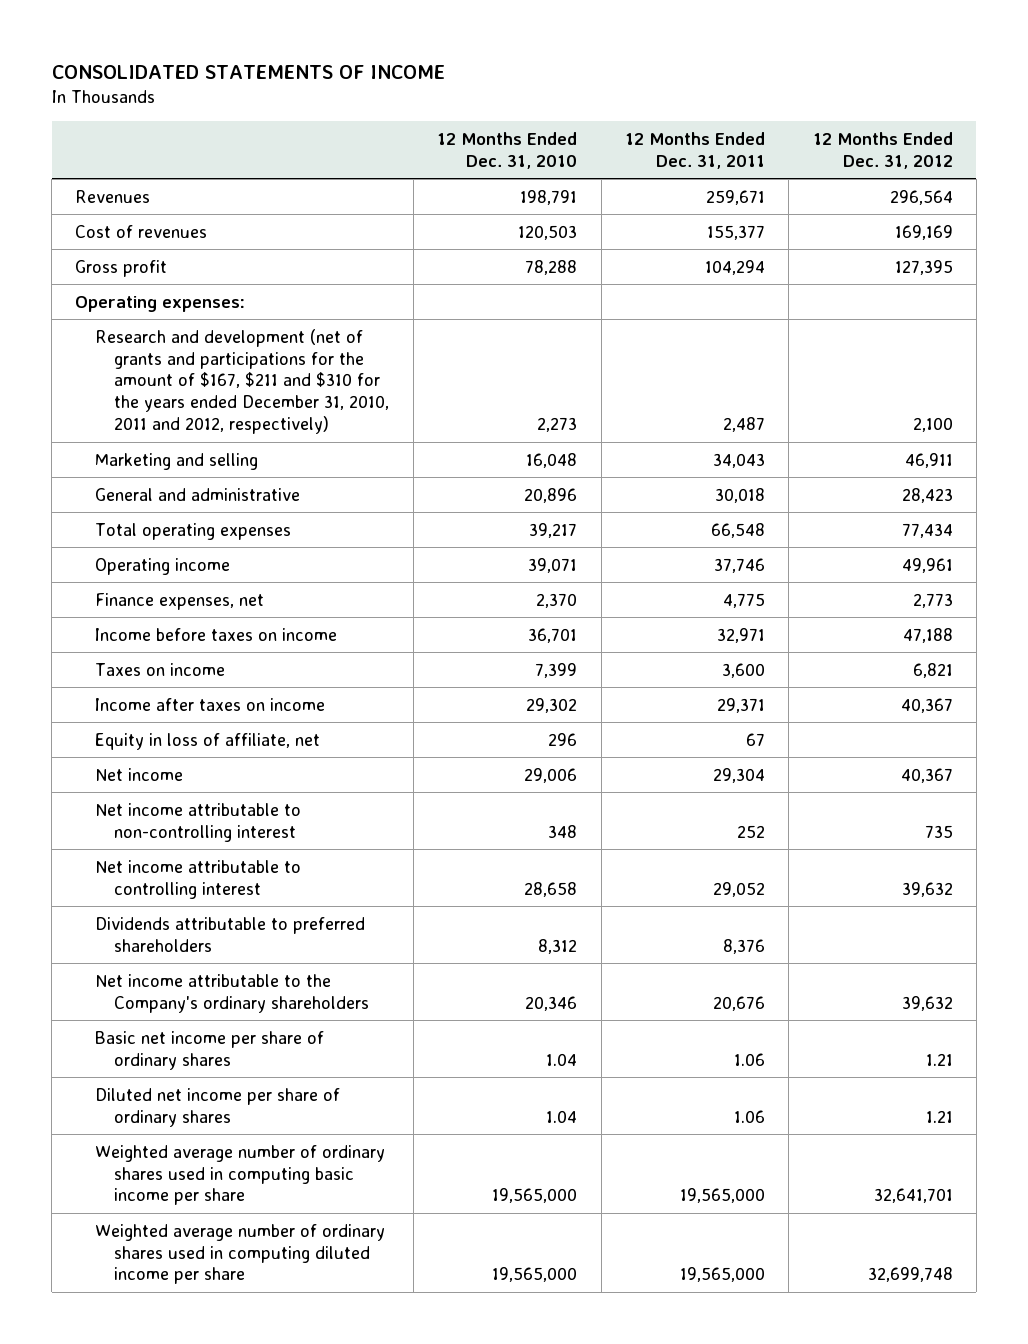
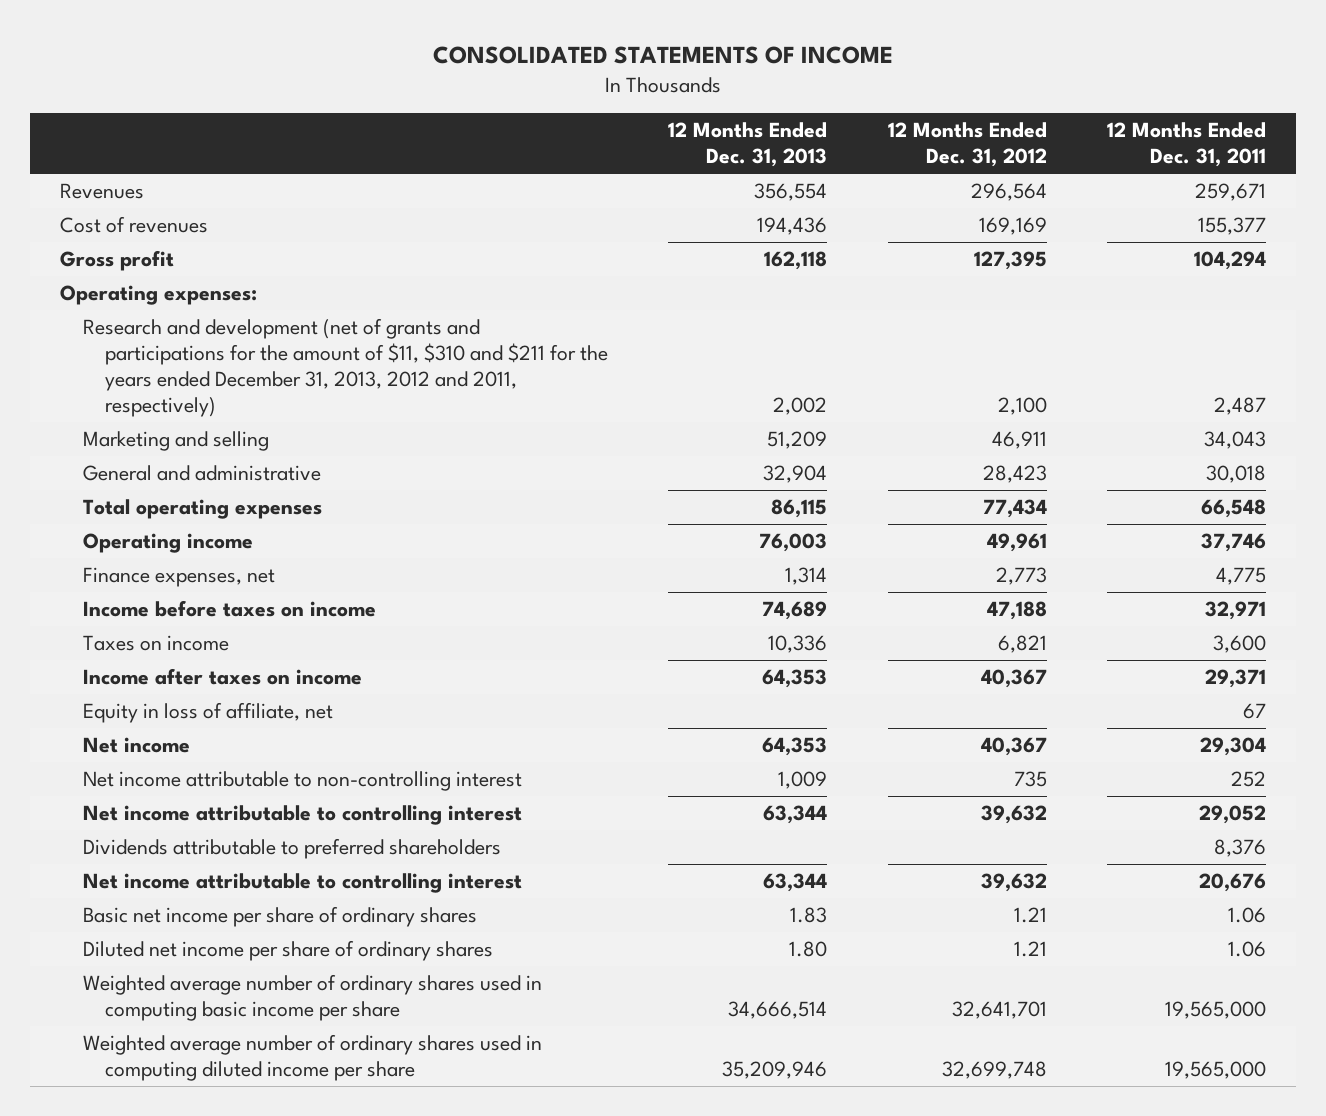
[437,131,578,169] 12 Months Ended Dec. 31, 2010 -> none
none -> [668,122,828,168] 12 Months Ended Dec. 31, 2013
[94,328,390,434] Research and development (net of grants and participations for the amount of $167, $211 and $310 for the years ended December 31, 2010, 2011 and 2012, respectively) -> [82,317,608,417] Research and development (net of grants and participations for the amount of $11, $310 and $211 for the years ended December 31, 2013, 2012 and 2011, respectively)
[94,973,370,1013] Net income attributable to the Company's ordinary shareholders -> [82,872,522,893] Net income attributable to controlling interest

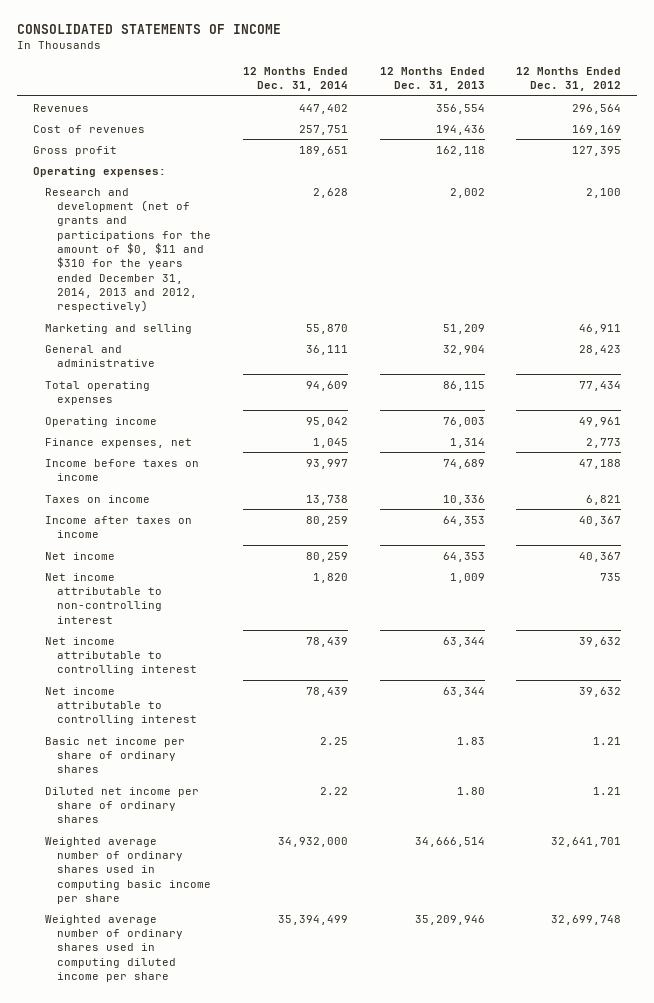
[1106,122,1266,168] 12 Months Ended Dec. 31, 2011 -> none
none -> [242,67,348,92] 12 Months Ended Dec. 31, 2014
[82,317,608,417] Research and development (net of grants and participations for the amount of $11, $310 and $211 for the years ended December 31, 2013, 2012 and 2011, respectively) -> [44,187,211,313] Research and development (net of grants and participations for the amount of $0, $11 and $310 for the years ended December 31, 2014, 2013 and 2012, respectively)
[82,701,333,723] Equity in loss of affiliate, net -> none
[82,837,501,859] Dividends attributable to preferred shareholders -> none

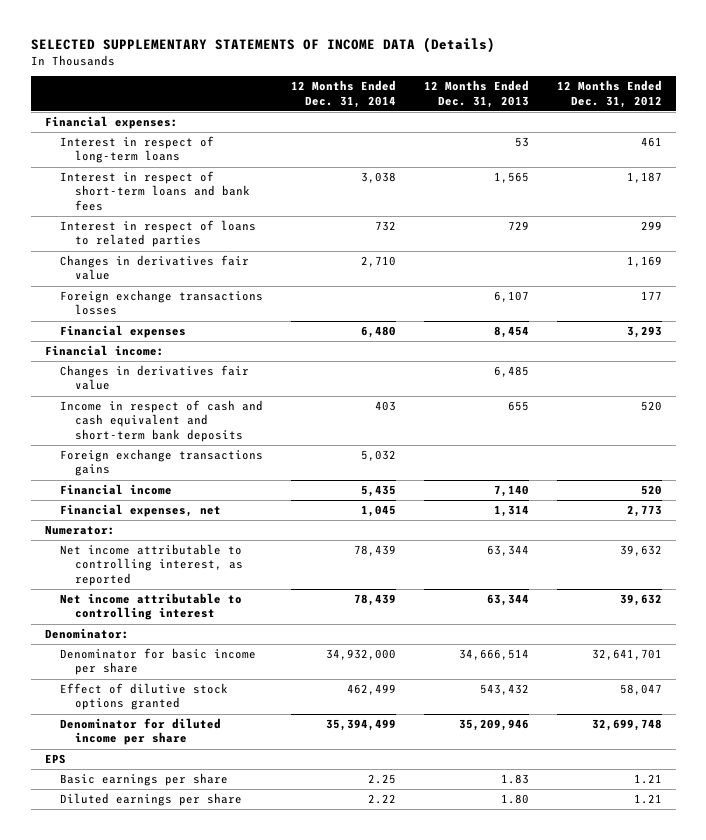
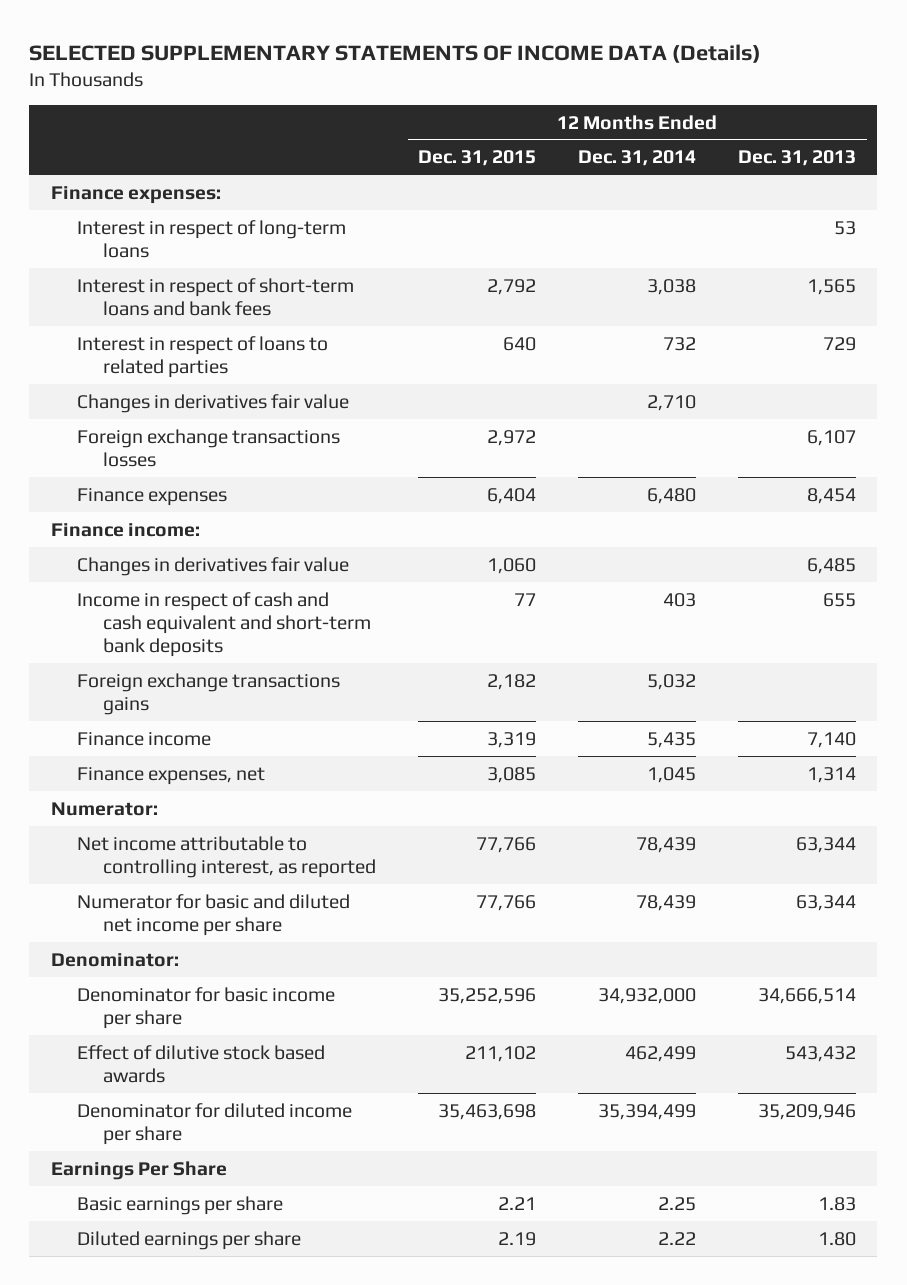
[556,80,662,108] 12 Months Ended Dec. 31, 2012 -> none
none -> [418,150,537,167] Dec. 31, 2015
[44,116,178,130] Financial expenses: -> [50,185,221,204] Finance expenses:
[59,325,186,339] Financial expenses -> [76,487,227,506] Finance expenses
[44,345,164,357] Financial income: -> [50,522,200,537] Finance income:
[59,484,172,496] Financial income -> [76,731,211,746] Finance income
[59,504,221,518] Financial expenses, net -> [76,766,265,785] Finance expenses, net
[59,593,242,621] Net income attributable to controlling interest -> [76,893,350,936] Numerator for basic and diluted net income per share
[59,683,228,711] Effect of dilutive stock options granted -> [76,1044,325,1083] Effect of dilutive stock based awards
[44,754,66,765] EPS -> [50,1160,227,1180] Earnings Per Share

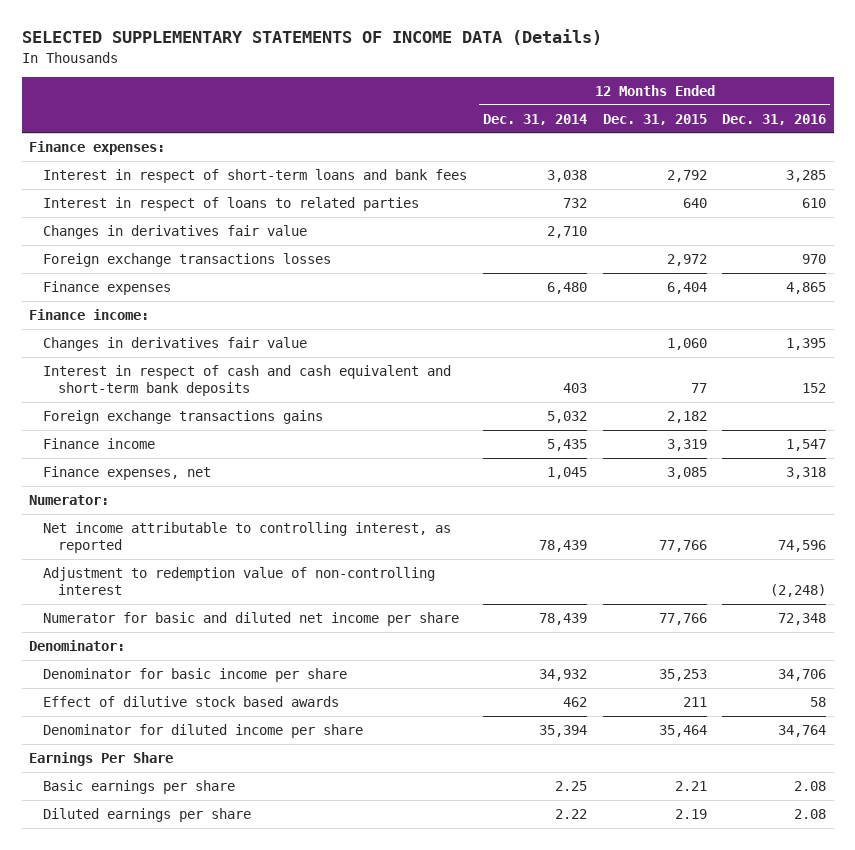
[738,150,857,167] Dec. 31, 2013 -> none
none -> [722,113,827,125] Dec. 31, 2016
[76,219,346,258] Interest in respect of long-term loans -> none
[76,591,372,658] Income in respect of cash and cash equivalent and short-term bank deposits -> [43,365,452,396] Interest in respect of cash and cash equivalent and short-term bank deposits
none -> [43,567,436,595] Adjustment to redemption value of non-controlling interest
[438,987,537,1004] 35,252,596 -> [658,669,707,682] 35,253
[598,987,697,1004] 34,932,000 -> [538,669,587,682] 34,932
[465,1045,537,1062] 211,102 -> [682,697,707,708] 211
[625,1045,697,1062] 462,499 -> [562,697,587,708] 462
[438,1103,537,1120] 35,463,698 -> [658,725,707,738] 35,464
[598,1103,697,1120] 35,394,499 -> [538,725,587,738] 35,394

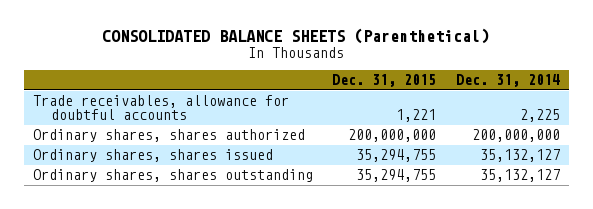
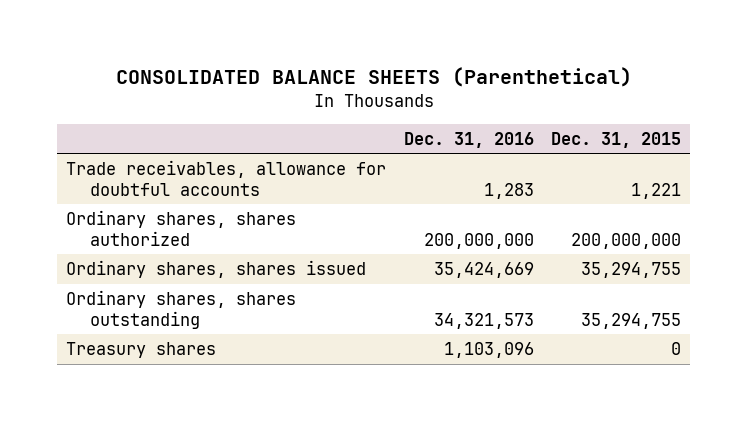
[455,74,560,88] Dec. 31, 2014 -> none
none -> [403,131,534,148] Dec. 31, 2016
none -> [65,342,216,359] Treasury shares

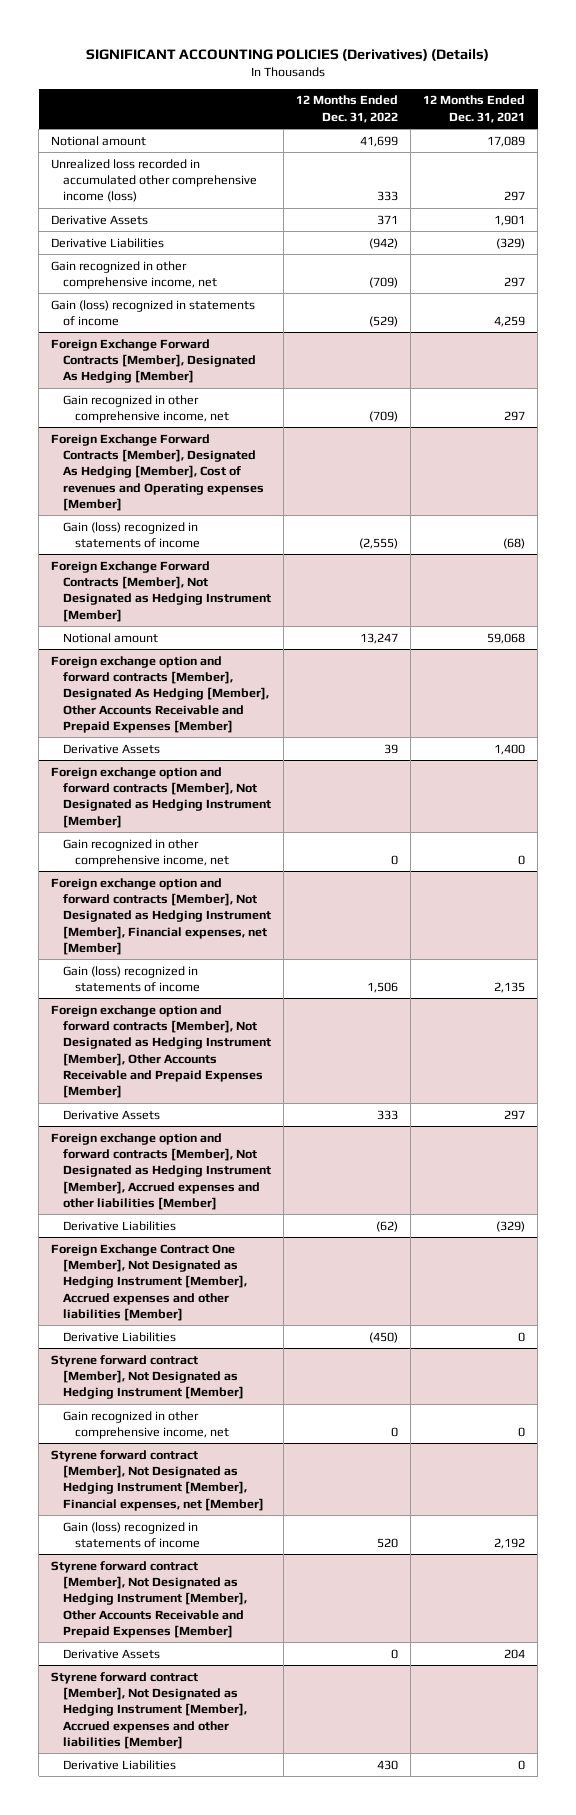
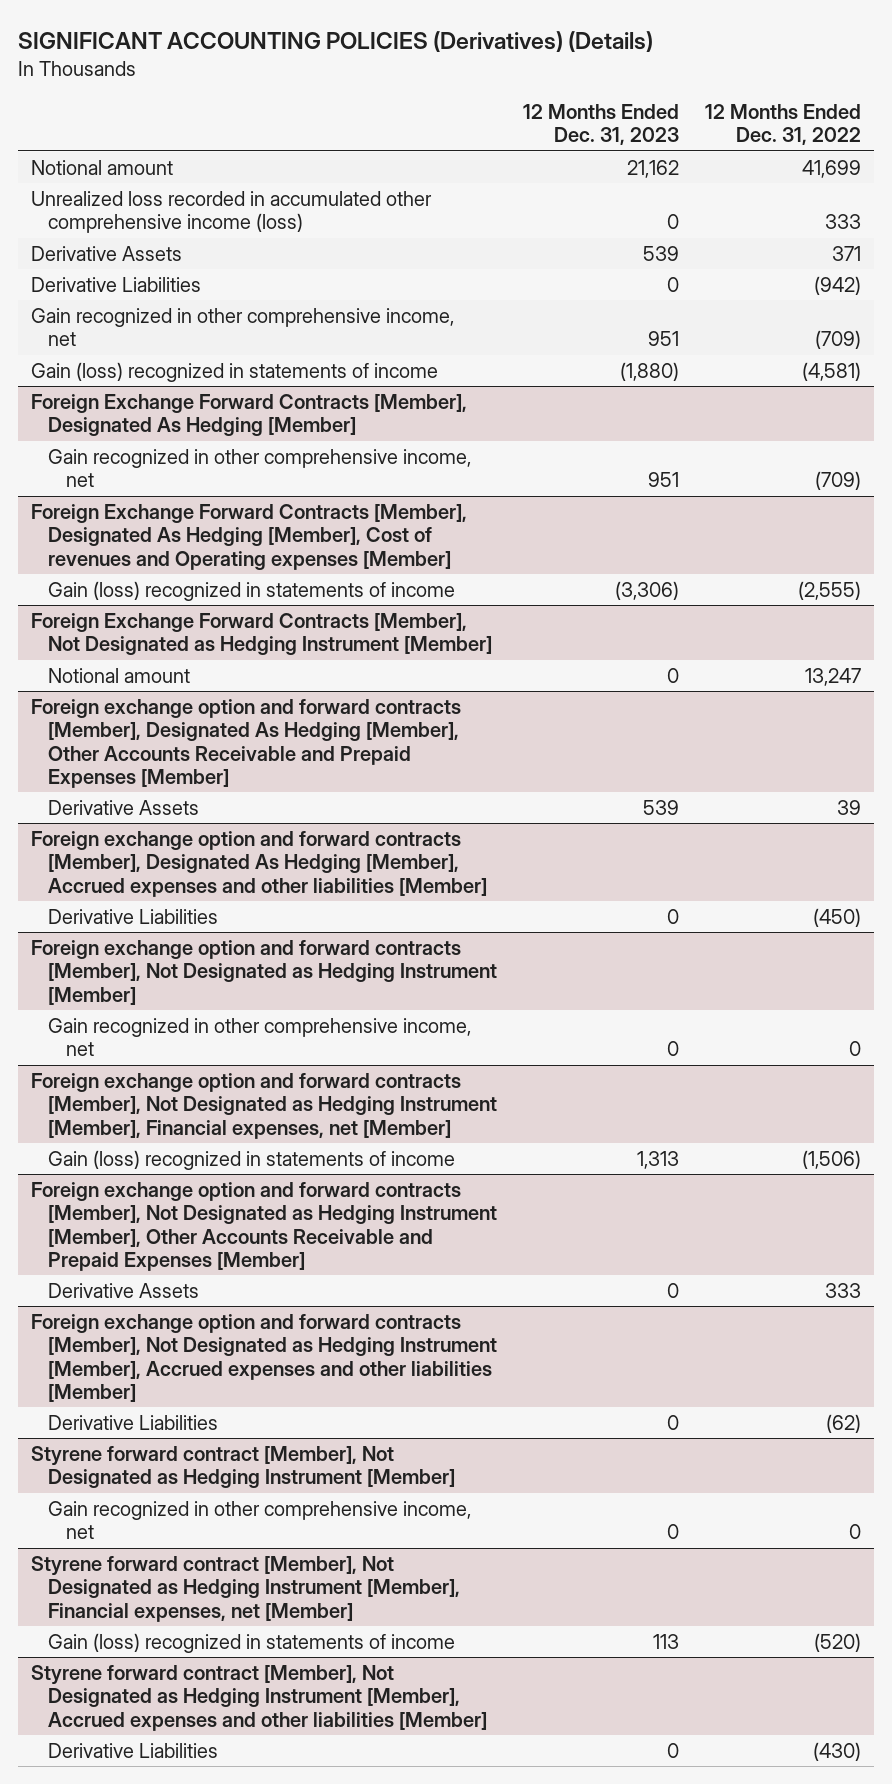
[423,95,526,123] 12 Months Ended Dec. 31, 2021 -> none
none -> [523,103,680,146] 12 Months Ended Dec. 31, 2023
[369,316,399,328] (529) -> [802,361,862,381] (4,581)
none -> [30,830,488,897] Foreign exchange option and forward contracts [Member], Designated As Hedging [Member], Accrued expenses and other liabilities [Member]
none -> [48,908,219,924] Derivative Liabilities
[367,982,399,994] 1,506 -> [802,1149,862,1169] (1,506)
[51,1243,248,1321] Foreign Exchange Contract One [Member], Not Designated as Hedging Instrument [Member], Accrued expenses and other liabilities [Member] -> none
[63,1331,177,1342] Derivative Liabilities -> none
[51,1560,248,1638] Styrene forward contract [Member], Not Designated as Hedging Instrument [Member], Other Accounts Receivable and Prepaid Expenses [Member] -> none
[63,1648,161,1659] Derivative Assets -> none
[377,1538,399,1549] 520 -> [814,1632,862,1652] (520)
[377,1759,399,1770] 430 -> [813,1741,862,1761] (430)

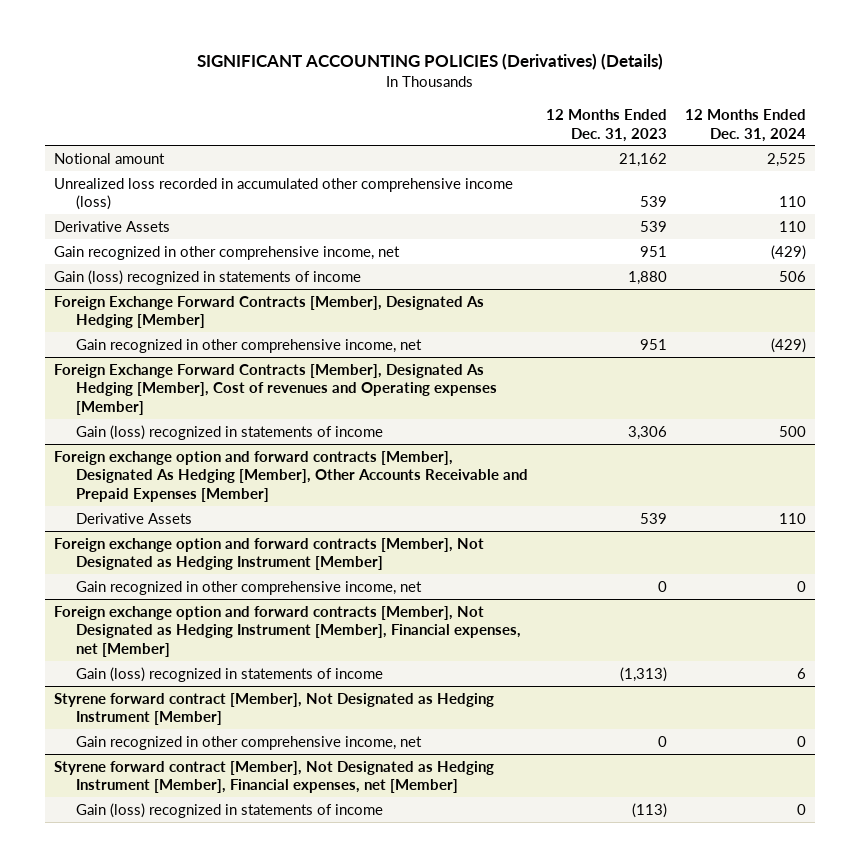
[705,103,862,146] 12 Months Ended Dec. 31, 2022 -> none
none -> [685,108,807,142] 12 Months Ended Dec. 31, 2024
[667,214,680,230] 0 -> [640,196,668,208] 539
[30,276,201,292] Derivative Liabilities -> none
[620,361,680,381] (1,880) -> [628,270,668,285] 1,880
[30,612,493,656] Foreign Exchange Forward Contracts [Member], Not Designated as Hedging Instrument [Member] -> none
[48,667,191,683] Notional amount -> none
[615,580,680,600] (3,306) -> [628,425,668,440] 3,306
[30,830,488,897] Foreign exchange option and forward contracts [Member], Designated As Hedging [Member], Accrued expenses and other liabilities [Member] -> none
[48,908,219,924] Derivative Liabilities -> none
[30,1181,498,1272] Foreign exchange option and forward contracts [Member], Not Designated as Hedging Instrument [Member], Other Accounts Receivable and Prepaid Expenses [Member] -> none
[48,1282,200,1298] Derivative Assets -> none
[30,1313,498,1403] Foreign exchange option and forward contracts [Member], Not Designated as Hedging Instrument [Member], Accrued expenses and other liabilities [Member] -> none
[48,1414,219,1430] Derivative Liabilities -> none
[637,1150,680,1169] 1,313 -> [620,666,668,682] (1,313)
[30,1664,488,1731] Styrene forward contract [Member], Not Designated as Hedging Instrument [Member], Accrued expenses and other liabilities [Member] -> none
[48,1742,219,1758] Derivative Liabilities -> none
[653,1633,680,1649] 113 -> [632,802,668,818] (113)

